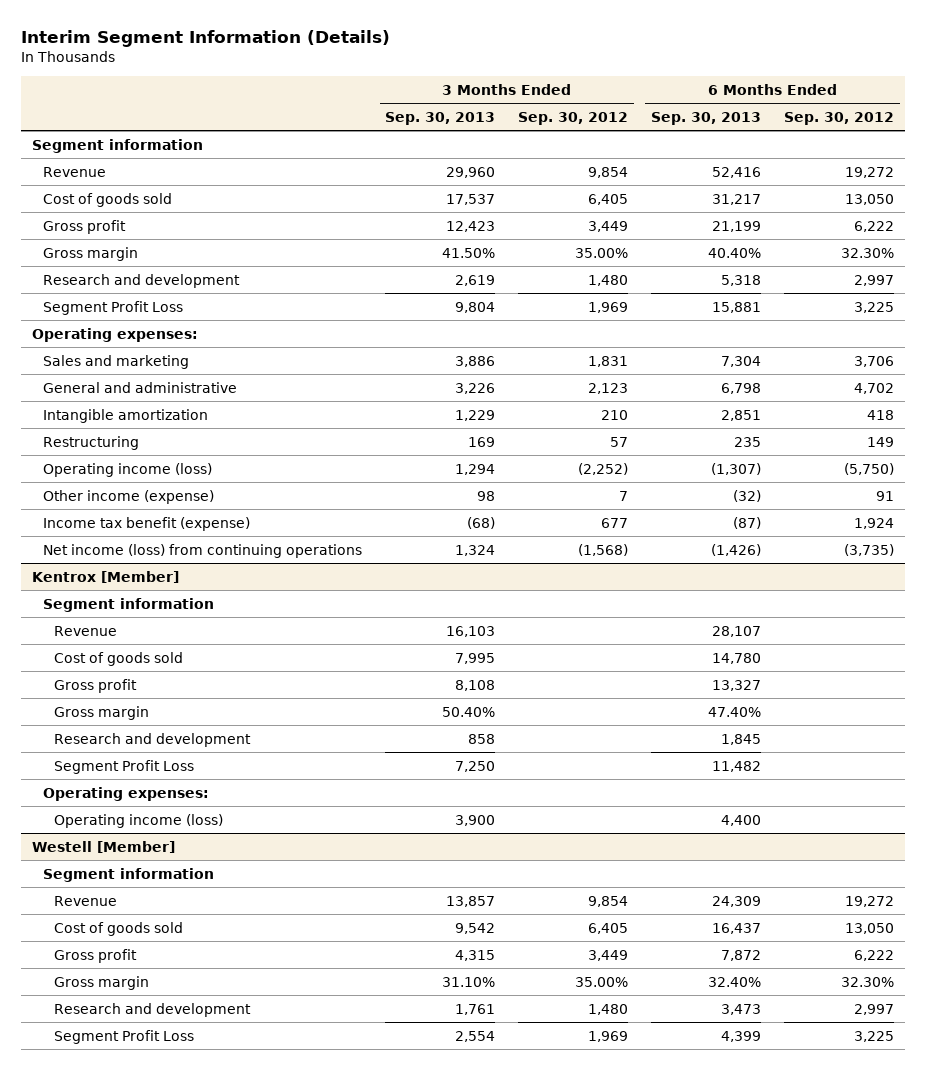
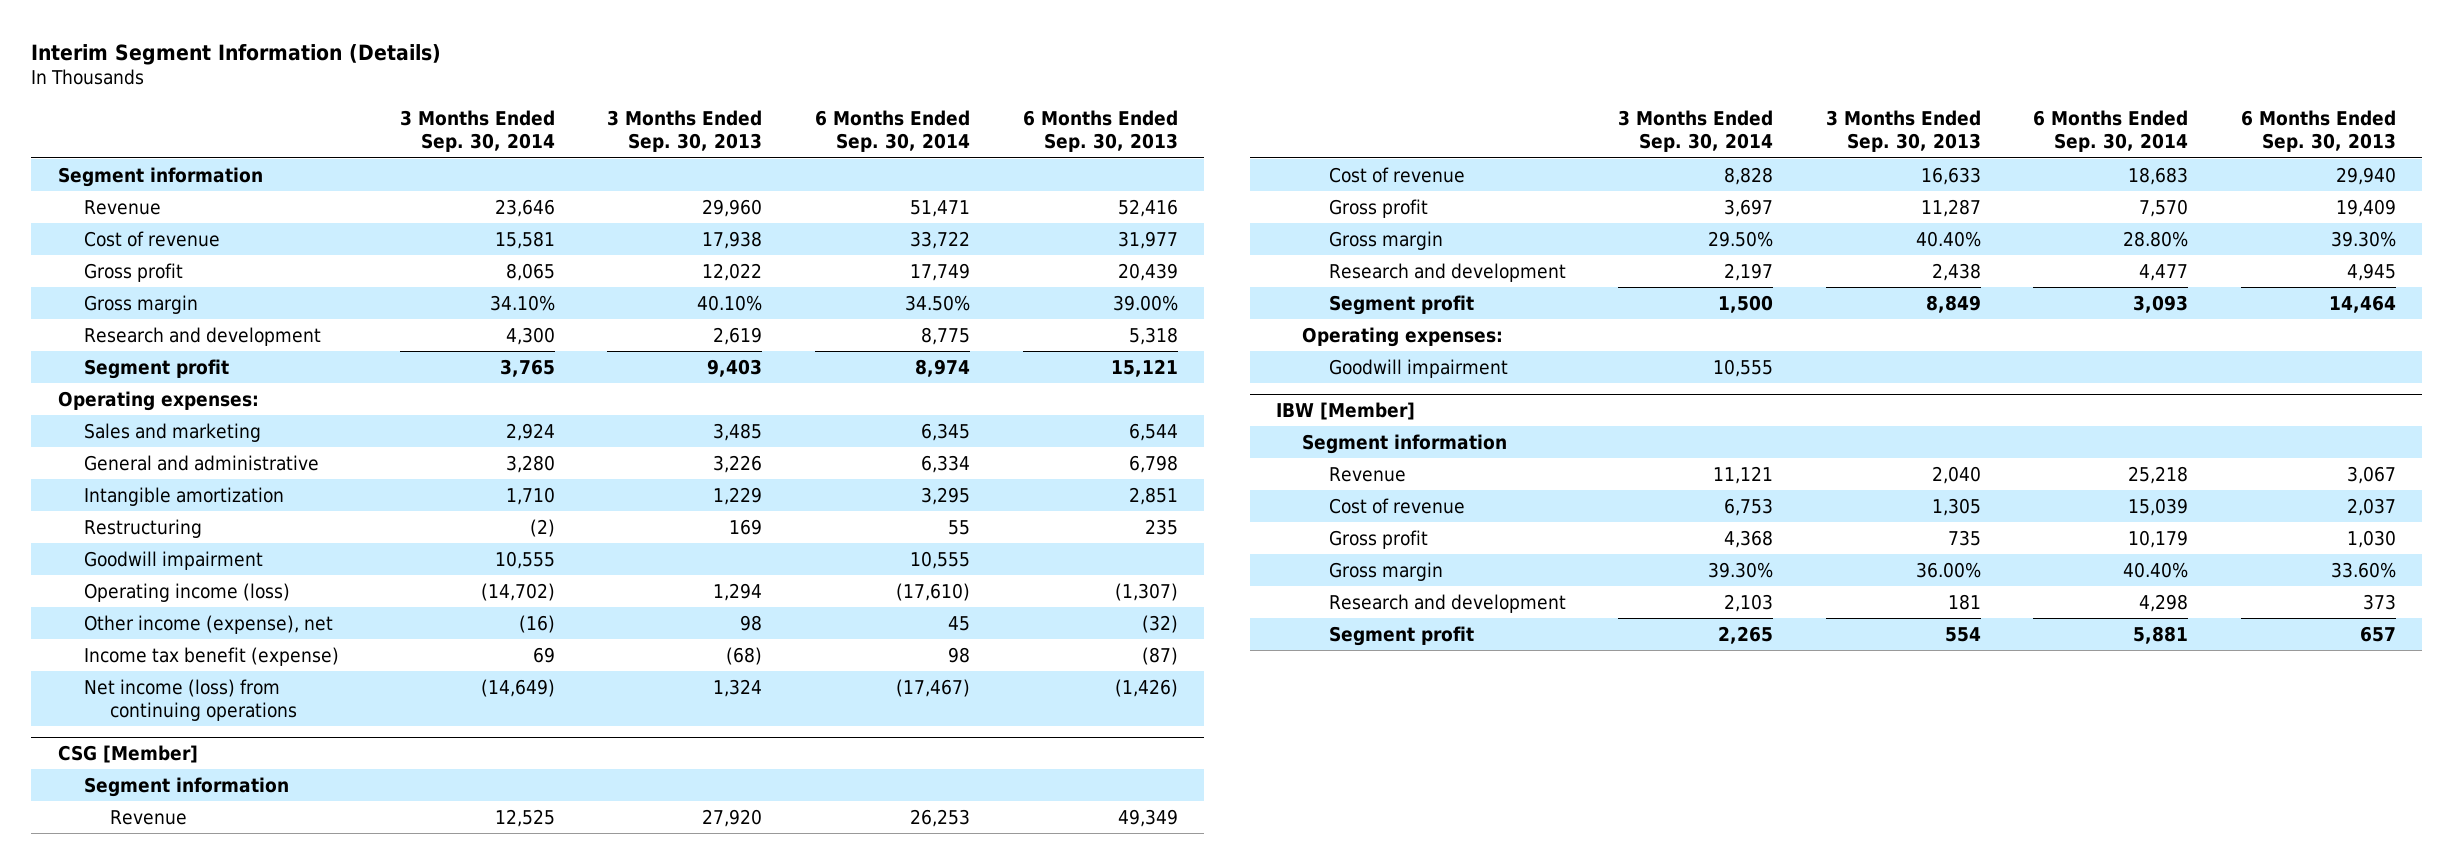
[518,112,629,126] Sep. 30, 2012 -> none
[784,112,895,126] Sep. 30, 2012 -> none
none -> [399,110,555,153] 3 Months Ended Sep. 30, 2014
none -> [814,110,970,153] 6 Months Ended Sep. 30, 2014
[43,192,173,207] Cost of goods sold -> none
none -> [83,230,220,247] Cost of revenue
[446,220,496,232] 12,423 -> [702,262,763,281] 12,022
[712,220,762,232] 21,199 -> [1117,262,1178,281] 20,439
[442,247,496,258] 41.50% -> [697,294,763,311] 40.10%
[708,247,762,258] 40.40% -> [1112,294,1178,311] 39.00%
[43,300,184,315] Segment Profit Loss -> [83,358,229,379] Segment profit
[455,301,496,313] 9,804 -> [707,358,763,377] 9,403
[712,301,762,313] 15,881 -> [1110,358,1178,377] 15,121
[455,355,496,367] 3,886 -> [713,422,763,441] 3,485
[721,355,762,367] 7,304 -> [1128,422,1178,441] 6,544
none -> [83,550,263,570] Goodwill impairment
[43,489,215,504] Other income (expense) -> [83,614,333,634] Other income (expense), net
[32,570,180,583] Kentrox [Member] -> none
none -> [57,745,198,764] CSG [Member]
[54,651,184,666] Cost of goods sold -> none
[446,625,496,637] 16,103 -> [702,808,763,827] 27,920
[712,625,762,637] 28,107 -> [1117,808,1178,827] 49,349
none -> [1328,166,1465,183] Cost of revenue
[455,679,496,691] 8,108 -> [1920,198,1981,217] 11,287
[712,679,762,691] 13,327 -> [2335,198,2396,217] 19,409
[442,706,496,717] 50.40% -> [1915,230,1981,247] 40.40%
[708,706,762,717] 47.40% -> [2330,230,2396,247] 39.30%
[468,733,496,744] 858 -> [1931,262,1981,281] 2,438
[721,733,762,745] 1,845 -> [2346,262,2396,281] 4,945
[54,759,195,774] Segment Profit Loss -> [1328,294,1474,315] Segment profit
[455,760,496,772] 7,250 -> [1925,294,1981,313] 8,849
[712,760,762,772] 11,482 -> [2328,294,2396,313] 14,464
[54,813,224,828] Operating income (loss) -> none
[32,840,176,853] Westell [Member] -> none
none -> [1328,358,1508,378] Goodwill impairment
none -> [1275,402,1415,421] IBW [Member]
[54,921,184,936] Cost of goods sold -> none
[446,895,496,907] 13,857 -> [1931,465,1981,484] 2,040
[712,895,762,907] 24,309 -> [2346,465,2396,484] 3,067
none -> [1328,497,1465,514] Cost of revenue
[455,949,496,961] 4,315 -> [1947,529,1981,546] 735
[721,949,762,961] 7,872 -> [2346,529,2396,548] 1,030
[442,976,496,987] 31.10% -> [1915,561,1981,578] 36.00%
[708,976,762,987] 32.40% -> [2330,561,2396,578] 33.60%
[455,1003,496,1015] 1,761 -> [1947,593,1981,610] 181
[721,1003,762,1015] 3,473 -> [2362,593,2396,610] 373
[54,1029,195,1044] Segment Profit Loss -> [1328,625,1474,646] Segment profit
[455,1030,496,1042] 2,554 -> [1944,626,1981,642] 554
[721,1030,762,1042] 4,399 -> [2359,625,2396,642] 657

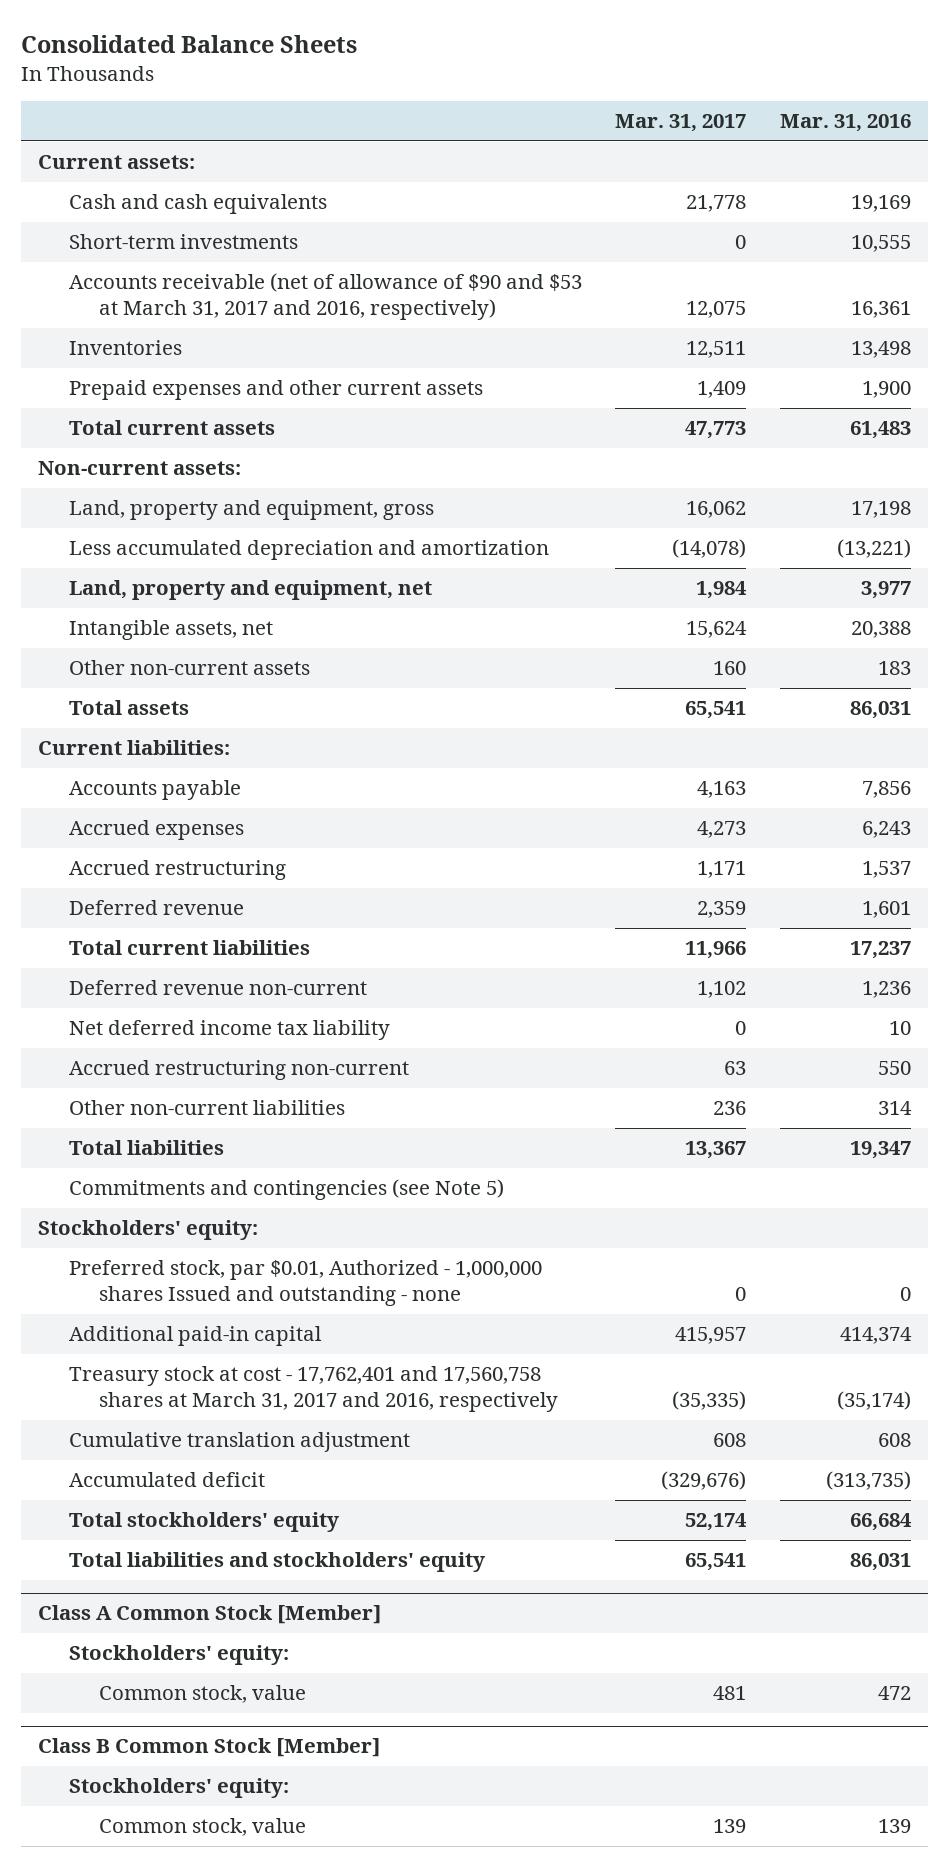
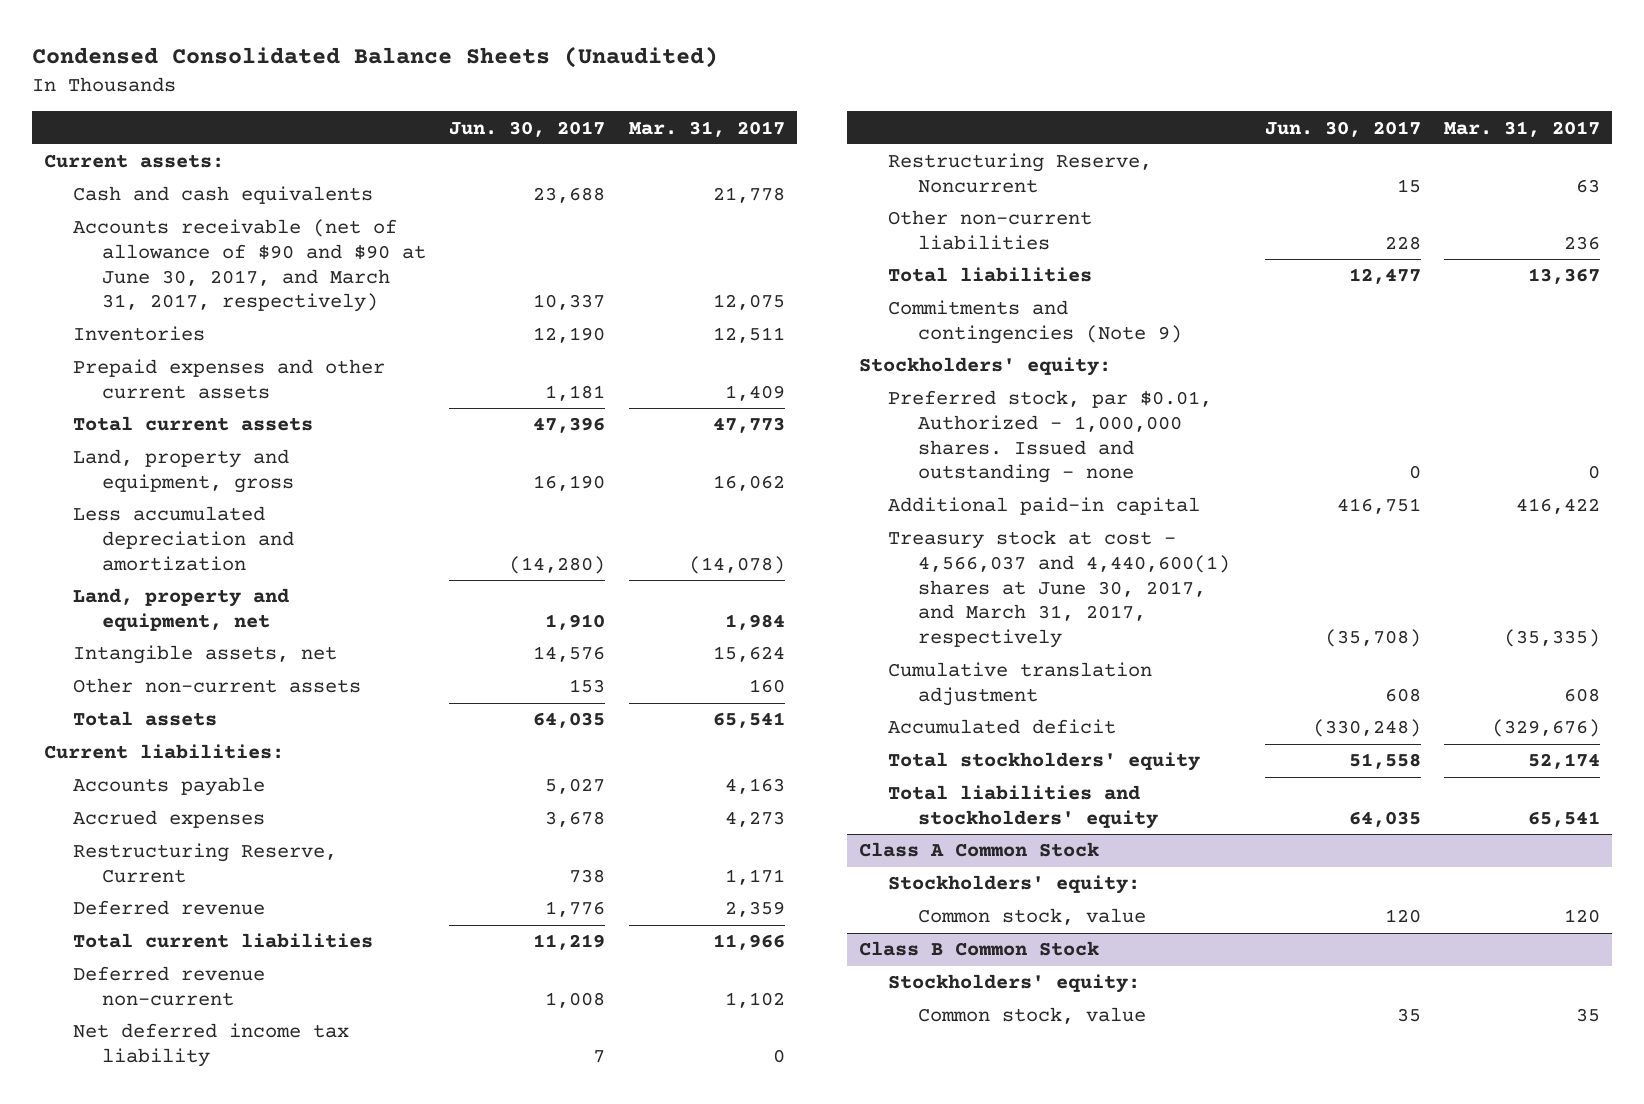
[21,35,358,54] Consolidated Balance Sheets -> [31,46,718,69] Condensed Consolidated Balance Sheets (Unaudited)
[779,114,911,133] Mar. 31, 2016 -> none
none -> [449,120,606,137] Jun. 30, 2017
[68,234,298,250] Short-term investments -> none
[68,273,582,321] Accounts receivable (net of allowance of $90 and $53 at March 31, 2017 and 2016, respectively) -> [72,219,427,313] Accounts receivable (net of allowance of $90 and $90 at June 30, 2017, and March 31, 2017, respectively)
[38,461,242,476] Non-current assets: -> none
[68,860,286,881] Accrued restructuring -> [72,843,337,883] Restructuring Reserve, Current
[68,1060,409,1081] Accrued restructuring non-current -> [888,153,1153,193] Restructuring Reserve, Noncurrent
[68,1179,504,1201] Commitments and contingencies (see Note 5) -> [888,300,1182,344] Commitments and contingencies (Note 9)
[68,1260,542,1307] Preferred stock, par $0.01, Authorized - 1,000,000 shares Issued and outstanding - none -> [888,390,1213,484] Preferred stock, par $0.01, Authorized - 1,000,000 shares. Issued and outstanding - none
[675,1327,747,1345] 415,957 -> [1516,498,1601,515] 416,422
[68,1366,559,1413] Treasury stock at cost - 17,762,401 and 17,560,758 shares at March 31, 2017 and 2016, respectively -> [888,530,1230,649] Treasury stock at cost - 4,566,037 and 4,440,600(1) shares at June 30, 2017, and March 31, 2017, respectively
[38,1605,382,1625] Class A Common Stock [Member] -> [859,842,1100,858] Class A Common Stock
[713,1686,747,1701] 481 -> [1564,909,1601,924] 120
[38,1738,381,1758] Class B Common Stock [Member] -> [859,941,1100,957] Class B Common Stock
[713,1819,747,1834] 139 -> [1576,1008,1601,1023] 35

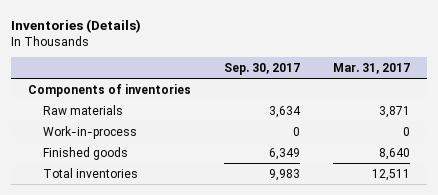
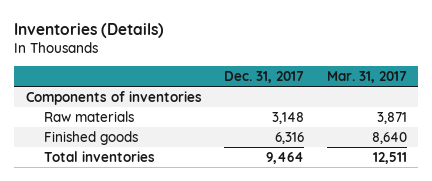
[224,63,301,76] Sep. 30, 2017 -> none
none -> [224,70,305,83] Dec. 31, 2017
[43,125,138,139] Work-in-process -> none

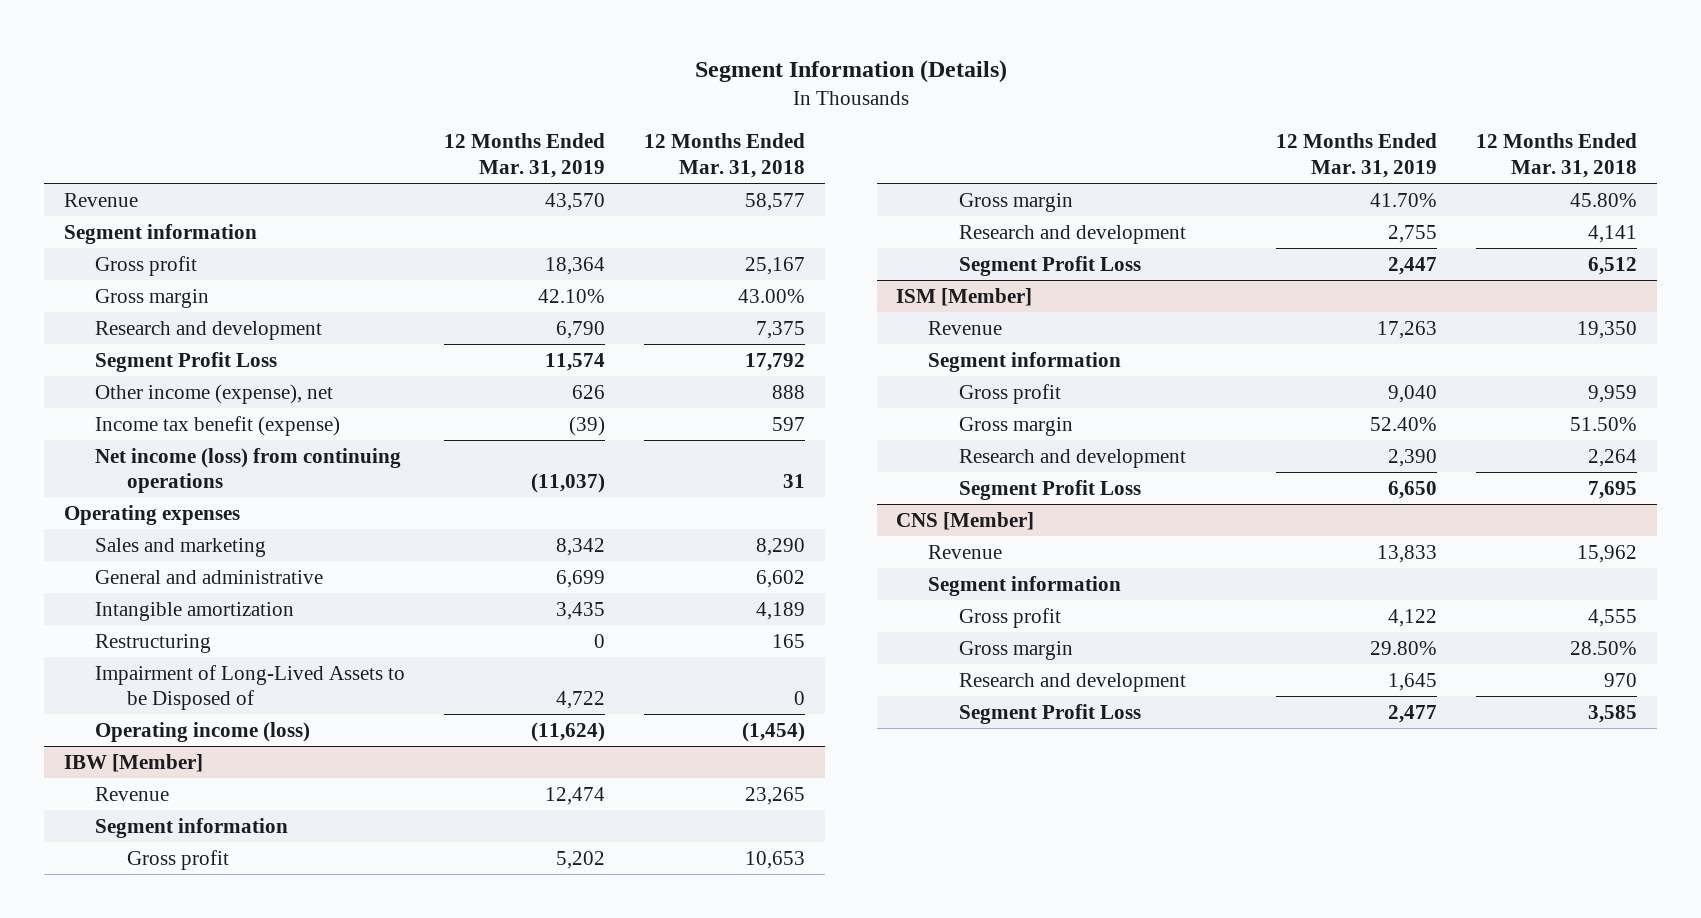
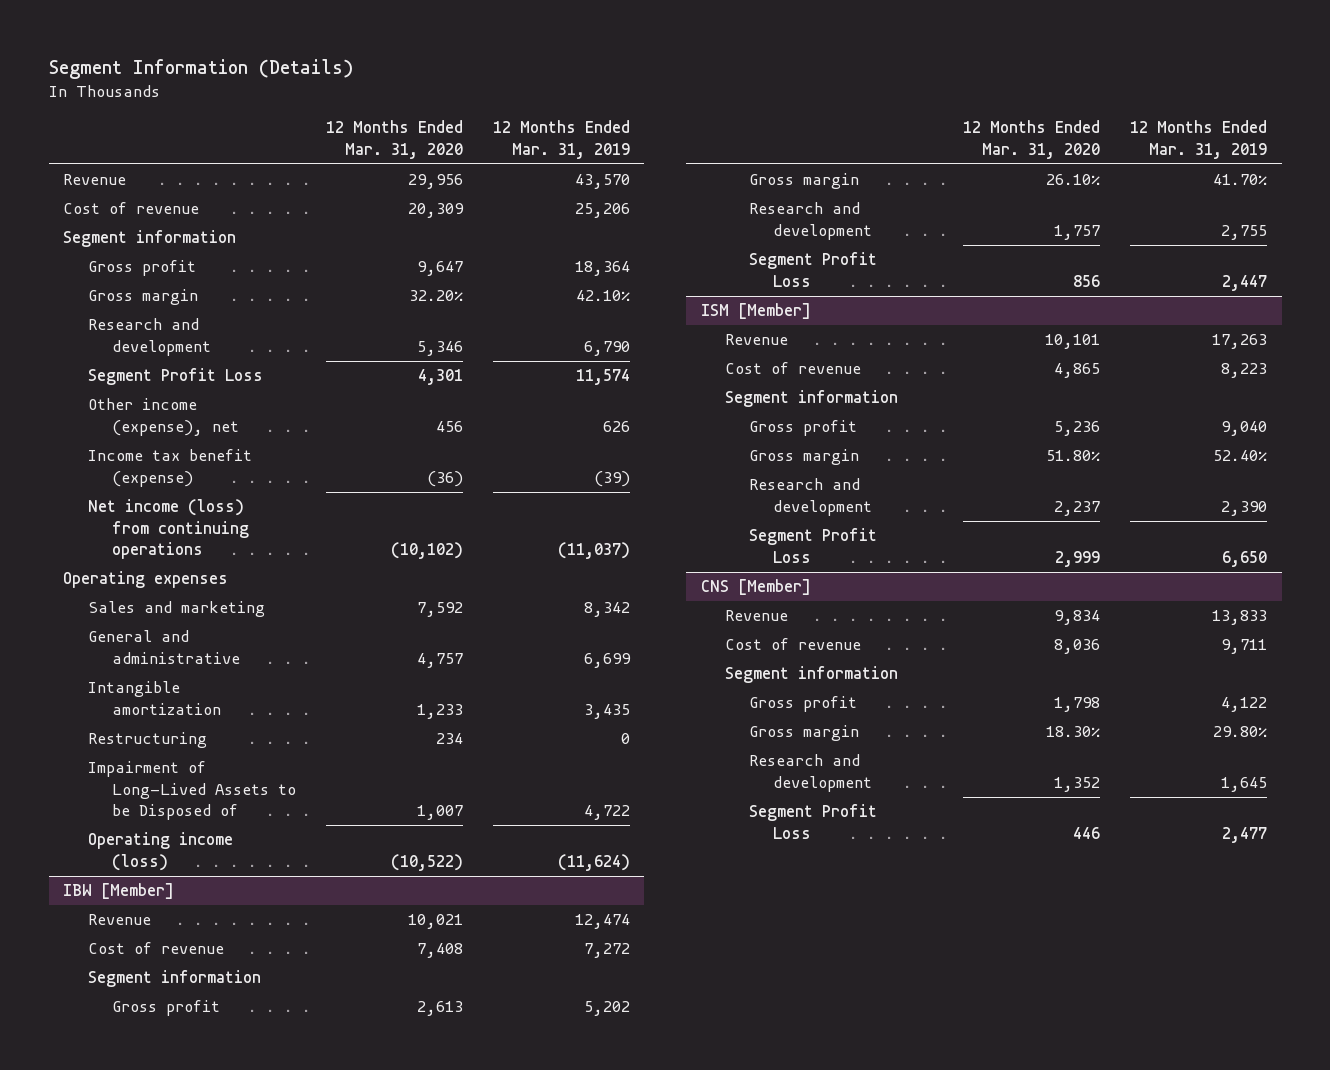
[644,133,806,179] 12 Months Ended Mar. 31, 2018 -> none
none -> [325,120,463,159] 12 Months Ended Mar. 31, 2020
none -> [63,202,200,215] Cost of revenue
none -> [87,942,224,955] Cost of revenue
none -> [724,362,861,375] Cost of revenue
none -> [724,638,861,651] Cost of revenue

